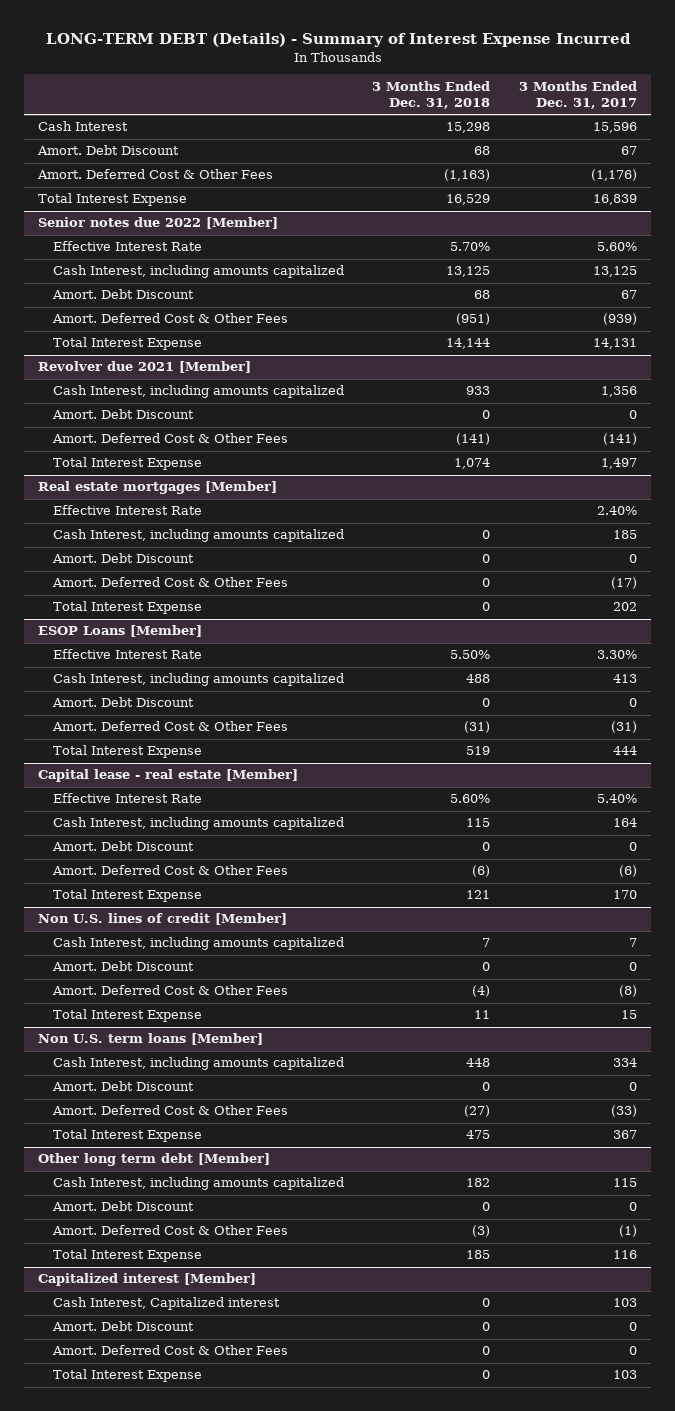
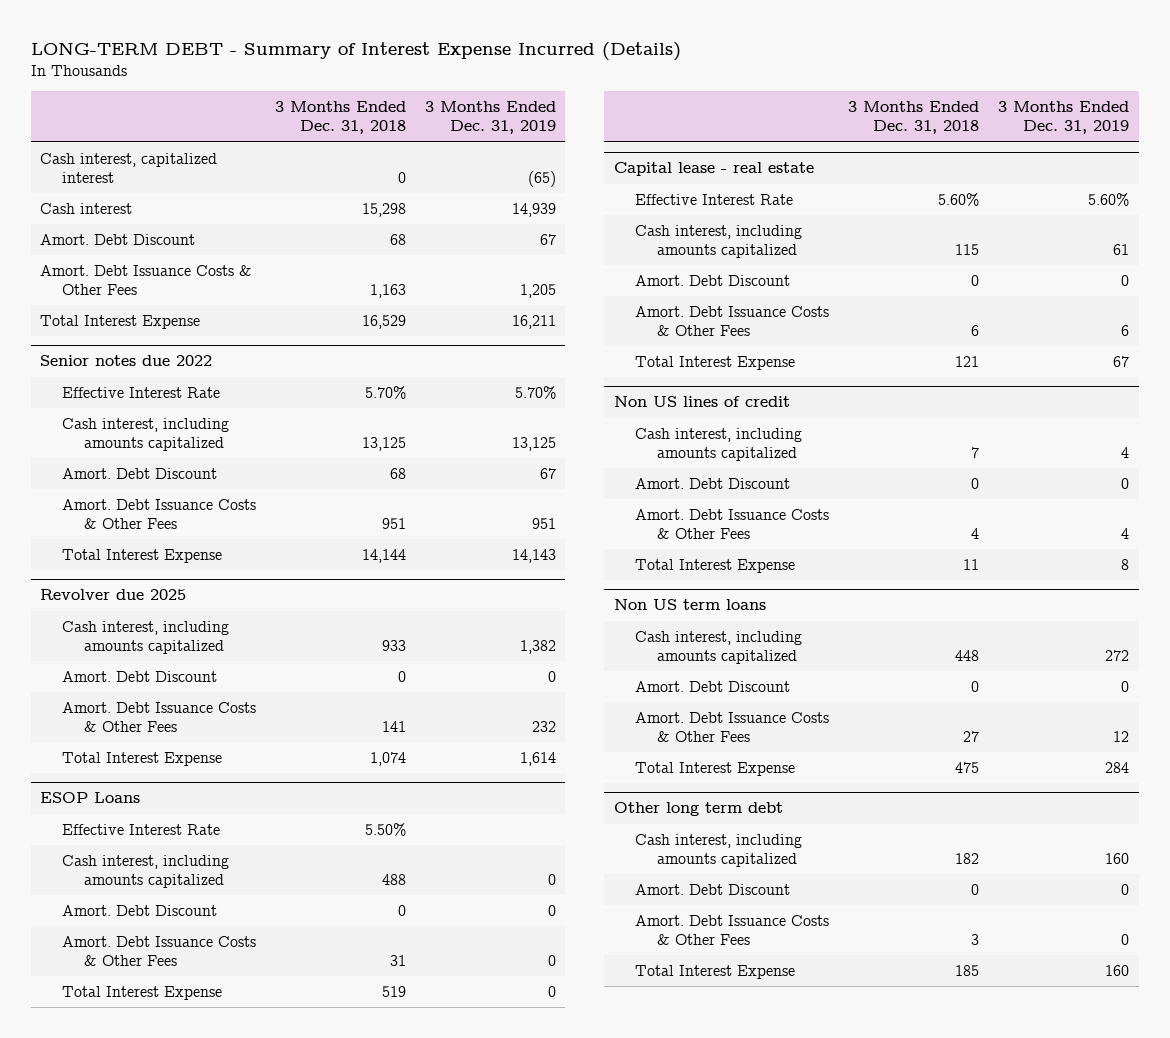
[45,33,631,48] LONG-TERM DEBT (Details) - Summary of Interest Expense Incurred -> [30,41,681,61] LONG-TERM DEBT - Summary of Interest Expense Incurred (Details)
[519,80,638,110] 3 Months Ended Dec. 31, 2017 -> none
none -> [424,101,556,135] 3 Months Ended Dec. 31, 2019
none -> [40,152,218,184] Cash interest, capitalized interest
[38,121,129,132] Cash Interest -> [40,202,133,214] Cash interest
[37,169,274,180] Amort. Deferred Cost & Other Fees -> [40,264,253,296] Amort. Debt Issuance Costs & Other Fees
[444,169,491,182] (1,163) -> [369,284,406,299] 1,163
[38,217,279,230] Senior notes due 2022 [Member] -> [40,355,213,367] Senior notes due 2022
[52,265,344,279] Cash Interest, including amounts capitalized -> [61,417,229,452] Cash interest, including amounts capitalized
[51,313,288,324] Amort. Deferred Cost & Other Fees -> [61,498,256,530] Amort. Debt Issuance Costs & Other Fees
[456,313,491,326] (951) -> [381,518,406,530] 951
[38,361,252,374] Revolver due 2021 [Member] -> none
none -> [40,589,187,601] Revolver due 2025
[52,385,344,399] Cash Interest, including amounts capitalized -> [61,620,229,655] Cash interest, including amounts capitalized
[51,433,288,444] Amort. Deferred Cost & Other Fees -> [61,701,256,733] Amort. Debt Issuance Costs & Other Fees
[456,433,491,446] (141) -> [381,721,406,733] 141
[38,481,278,495] Real estate mortgages [Member] -> none
[52,505,202,516] Effective Interest Rate -> none
[52,529,344,543] Cash Interest, including amounts capitalized -> none
[51,553,194,564] Amort. Debt Discount -> none
[51,577,288,588] Amort. Deferred Cost & Other Fees -> none
[52,601,202,615] Total Interest Expense -> none
[38,625,203,638] ESOP Loans [Member] -> [40,792,141,804] ESOP Loans
[52,673,344,687] Cash Interest, including amounts capitalized -> [61,854,229,889] Cash interest, including amounts capitalized
[51,721,288,732] Amort. Deferred Cost & Other Fees -> [61,935,256,967] Amort. Debt Issuance Costs & Other Fees
[464,721,491,734] (31) -> [389,955,406,967] 31
[38,769,299,783] Capital lease - real estate [Member] -> [613,162,814,177] Capital lease - real estate
[52,817,344,831] Cash Interest, including amounts capitalized -> [635,224,803,259] Cash interest, including amounts capitalized
[51,865,288,876] Amort. Deferred Cost & Other Fees -> [635,305,830,337] Amort. Debt Issuance Costs & Other Fees
[472,865,491,878] (6) -> [971,325,980,337] 6
[38,913,288,926] Non U.S. lines of credit [Member] -> [613,396,790,408] Non US lines of credit
[52,937,344,951] Cash Interest, including amounts capitalized -> [635,427,803,462] Cash interest, including amounts capitalized
[51,985,288,996] Amort. Deferred Cost & Other Fees -> [635,508,830,540] Amort. Debt Issuance Costs & Other Fees
[472,985,491,998] (4) -> [971,528,980,540] 4
[38,1033,264,1046] Non U.S. term loans [Member] -> [613,599,766,611] Non US term loans
[52,1057,344,1071] Cash Interest, including amounts capitalized -> [635,630,803,665] Cash interest, including amounts capitalized
[51,1105,288,1116] Amort. Deferred Cost & Other Fees -> [635,711,830,743] Amort. Debt Issuance Costs & Other Fees
[464,1105,491,1118] (27) -> [963,731,980,743] 27
[38,1153,271,1167] Other long term debt [Member] -> [613,802,783,817] Other long term debt
[52,1177,344,1191] Cash Interest, including amounts capitalized -> [635,833,803,868] Cash interest, including amounts capitalized
[51,1225,288,1236] Amort. Deferred Cost & Other Fees -> [635,914,830,946] Amort. Debt Issuance Costs & Other Fees
[472,1225,491,1238] (3) -> [971,934,980,946] 3
[38,1273,257,1287] Capitalized interest [Member] -> none
[52,1297,280,1311] Cash Interest, Capitalized interest -> none
[51,1321,194,1332] Amort. Debt Discount -> none
[51,1345,288,1356] Amort. Deferred Cost & Other Fees -> none
[52,1369,202,1383] Total Interest Expense -> none

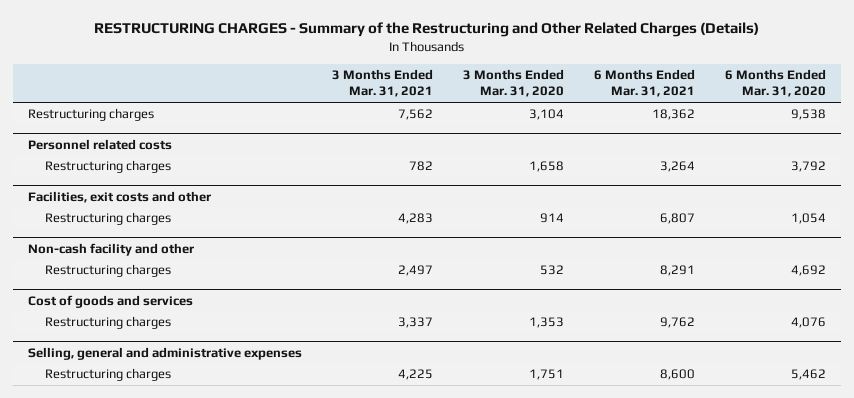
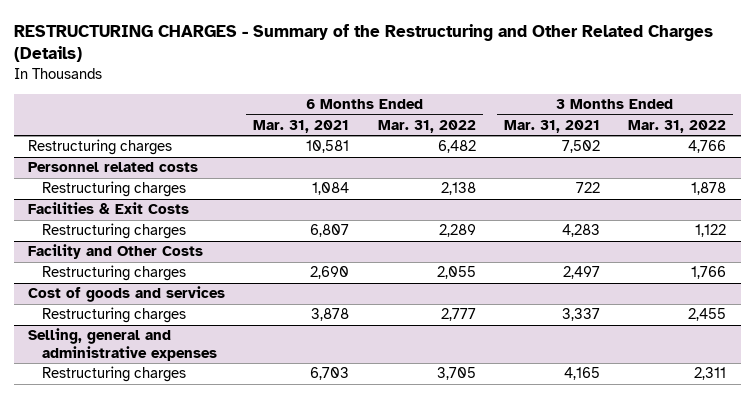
[463,68,565,98] 3 Months Ended Mar. 31, 2020 -> none
[725,68,827,98] 6 Months Ended Mar. 31, 2020 -> none
none -> [377,119,476,133] Mar. 31, 2022
none -> [628,119,727,133] Mar. 31, 2022
[398,109,434,121] 7,562 -> [562,140,601,154] 7,502
[652,109,696,121] 18,362 -> [306,140,350,154] 10,581
[409,161,434,172] 782 -> [576,182,601,194] 722
[660,161,696,173] 3,264 -> [312,182,350,196] 1,084
[27,190,211,203] Facilities, exit costs and other -> [28,202,190,215] Facilities & Exit Costs
[27,242,194,256] Non-cash facility and other -> [28,244,204,260] Facility and Other Costs
[660,265,696,277] 8,291 -> [310,266,350,280] 2,690
[660,317,696,329] 9,762 -> [311,308,350,322] 3,878
[398,369,434,381] 4,225 -> [564,367,601,381] 4,165
[660,369,696,381] 8,600 -> [310,367,350,381] 6,703

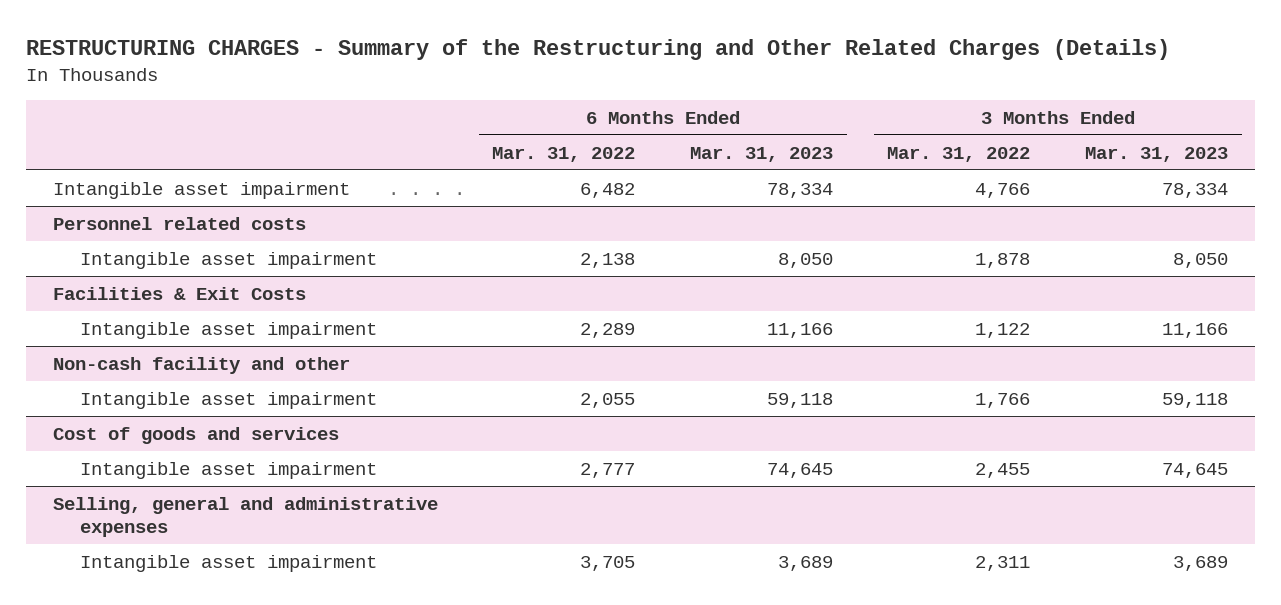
[253,119,350,133] Mar. 31, 2021 -> none
[504,119,601,133] Mar. 31, 2021 -> none
none -> [689,146,833,162] Mar. 31, 2023
none -> [1084,146,1228,162] Mar. 31, 2023
[28,139,173,156] Restructuring charges -> [52,181,350,199] Intangible asset impairment
[41,181,186,198] Restructuring charges -> [80,251,378,269] Intangible asset impairment
[41,223,186,240] Restructuring charges -> [80,321,378,339] Intangible asset impairment
[28,244,204,260] Facility and Other Costs -> [52,356,350,374] Non-cash facility and other
[41,265,186,282] Restructuring charges -> [80,391,378,409] Intangible asset impairment
[41,307,186,324] Restructuring charges -> [80,461,378,479] Intangible asset impairment
[41,366,186,383] Restructuring charges -> [80,554,378,572] Intangible asset impairment

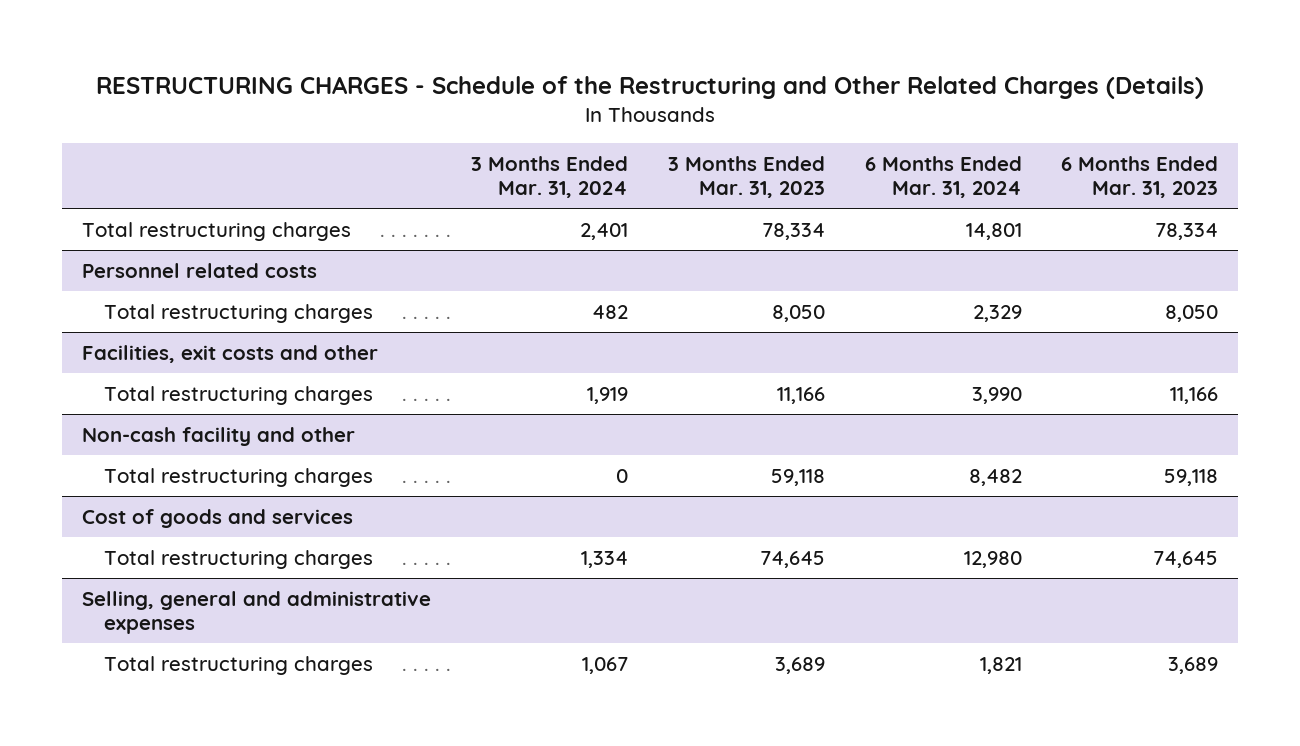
[25,39,1170,61] RESTRUCTURING CHARGES - Summary of the Restructuring and Other Related Charges (Details) -> [96,76,1205,100] RESTRUCTURING CHARGES - Schedule of the Restructuring and Other Related Charges (Details)
[492,146,636,162] Mar. 31, 2022 -> none
[887,146,1031,162] Mar. 31, 2022 -> none
none -> [470,155,628,199] 3 Months Ended Mar. 31, 2024
none -> [864,155,1022,199] 6 Months Ended Mar. 31, 2024
[52,181,350,199] Intangible asset impairment -> [81,221,351,241] Total restructuring charges
[80,251,378,269] Intangible asset impairment -> [103,303,373,323] Total restructuring charges
[52,286,306,300] Facilities & Exit Costs -> [81,344,378,363] Facilities, exit costs and other
[80,321,378,339] Intangible asset impairment -> [103,385,373,405] Total restructuring charges
[80,391,378,409] Intangible asset impairment -> [103,467,373,487] Total restructuring charges
[80,461,378,479] Intangible asset impairment -> [103,549,373,569] Total restructuring charges
[80,554,378,572] Intangible asset impairment -> [103,655,373,675] Total restructuring charges

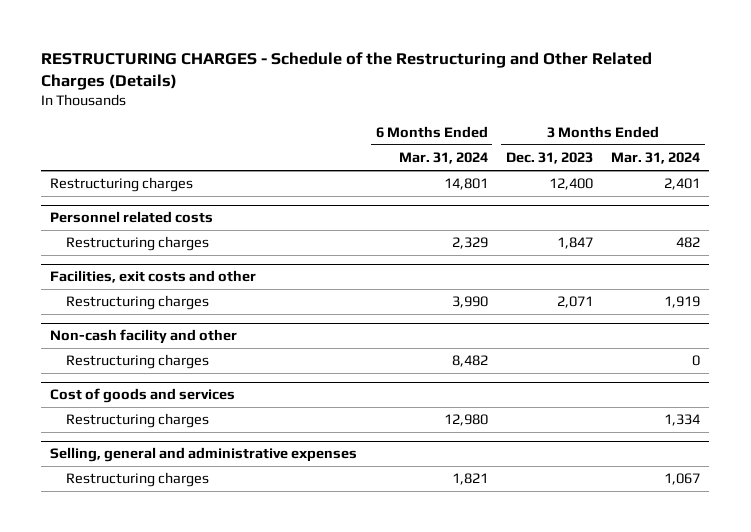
[667,155,825,199] 3 Months Ended Mar. 31, 2023 -> none
[1061,155,1219,199] 6 Months Ended Mar. 31, 2023 -> none
none -> [505,152,593,165] Dec. 31, 2023
[81,221,351,241] Total restructuring charges -> [50,177,194,193] Restructuring charges
[103,303,373,323] Total restructuring charges -> [65,236,209,252] Restructuring charges
[103,385,373,405] Total restructuring charges -> [65,295,209,311] Restructuring charges
[103,467,373,487] Total restructuring charges -> [65,354,209,370] Restructuring charges
[103,549,373,569] Total restructuring charges -> [65,413,209,429] Restructuring charges
[103,655,373,675] Total restructuring charges -> [65,472,209,488] Restructuring charges

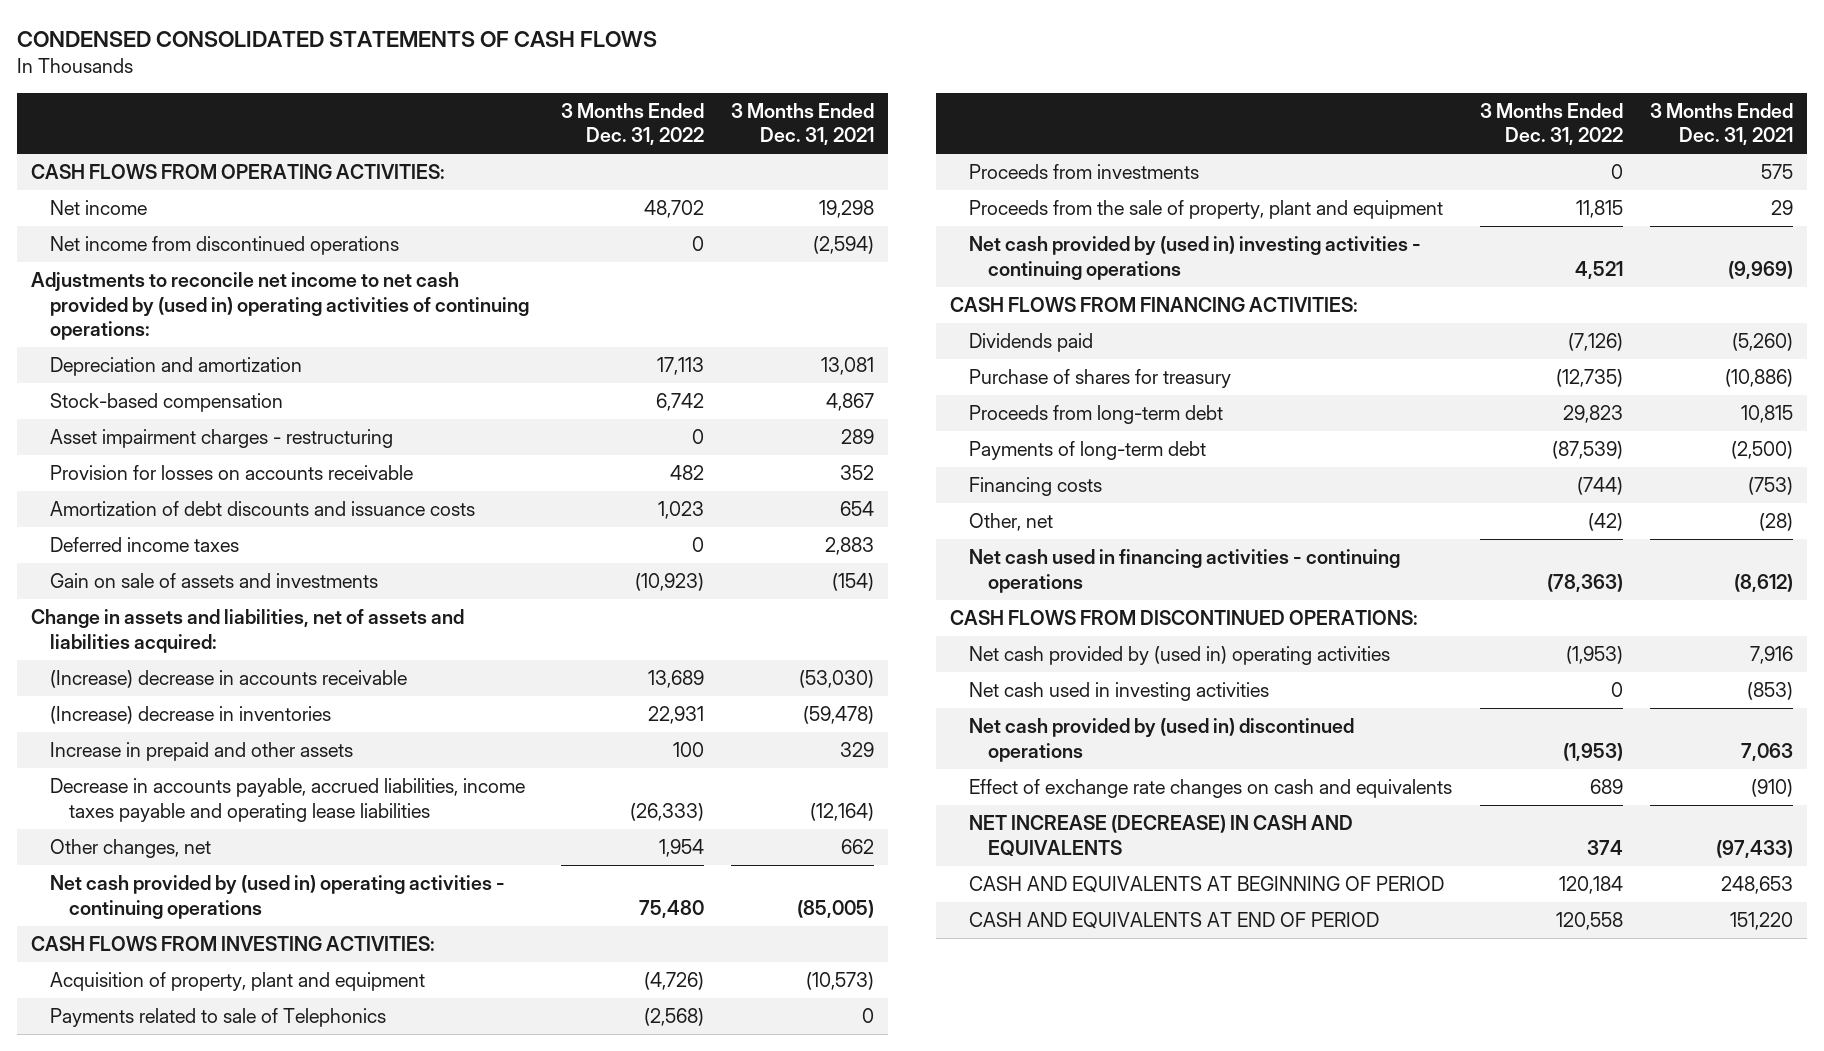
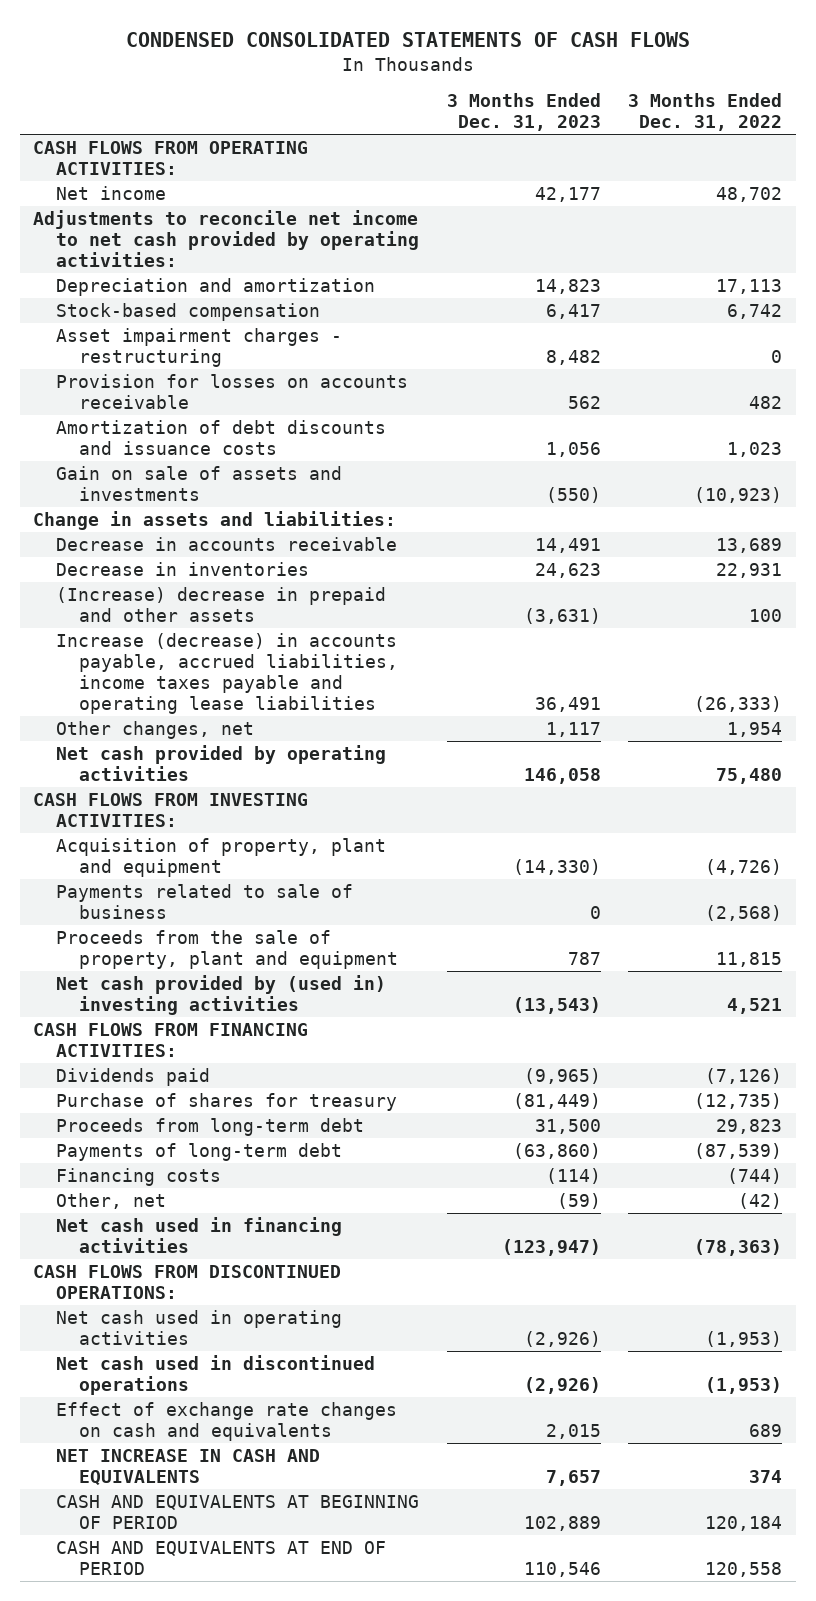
[731,102,875,146] 3 Months Ended Dec. 31, 2021 -> none
none -> [446,93,601,132] 3 Months Ended Dec. 31, 2023
[49,236,399,256] Net income from discontinued operations -> none
[31,272,529,341] Adjustments to reconcile net income to net cash provided by (used in) operating activities of continuing operations: -> [33,210,420,267] Adjustments to reconcile net income to net cash provided by operating activities:
[49,537,239,553] Deferred income taxes -> none
[31,609,465,653] Change in assets and liabilities, net of assets and liabilities acquired: -> [33,511,397,531] Change in assets and liabilities:
[49,670,407,689] (Increase) decrease in accounts receivable -> [56,537,398,552] Decrease in accounts receivable
[49,706,331,725] (Increase) decrease in inventories -> [56,562,310,577] Decrease in inventories
[49,742,353,762] Increase in prepaid and other assets -> [56,587,387,622] (Increase) decrease in prepaid and other assets
[49,778,525,822] Decrease in accounts payable, accrued liabilities, income taxes payable and operating lease liabilities -> [56,633,398,714] Increase (decrease) in accounts payable, accrued liabilities, income taxes payable and operating lease liabilities
[49,875,505,919] Net cash provided by (used in) operating activities - continuing operations -> [56,745,387,781] Net cash provided by operating activities
[969,164,1200,180] Proceeds from investments -> none
[49,1008,386,1028] Payments related to sale of Telephonics -> [56,884,354,919] Payments related to sale of business
[969,236,1422,280] Net cash provided by (used in) investing activities - continuing operations -> [56,975,387,1015] Net cash provided by (used in) investing activities
[969,549,1401,593] Net cash used in financing activities - continuing operations -> [56,1217,343,1253] Net cash used in financing activities
[969,682,1270,702] Net cash used in investing activities -> none
[969,646,1391,666] Net cash provided by (used in) operating activities -> [56,1310,343,1345] Net cash used in operating activities
[969,718,1355,762] Net cash provided by (used in) discontinued operations -> [56,1355,376,1395] Net cash used in discontinued operations
[969,815,1354,856] NET INCREASE (DECREASE) IN CASH AND EQUIVALENTS -> [56,1449,321,1485] NET INCREASE IN CASH AND EQUIVALENTS

